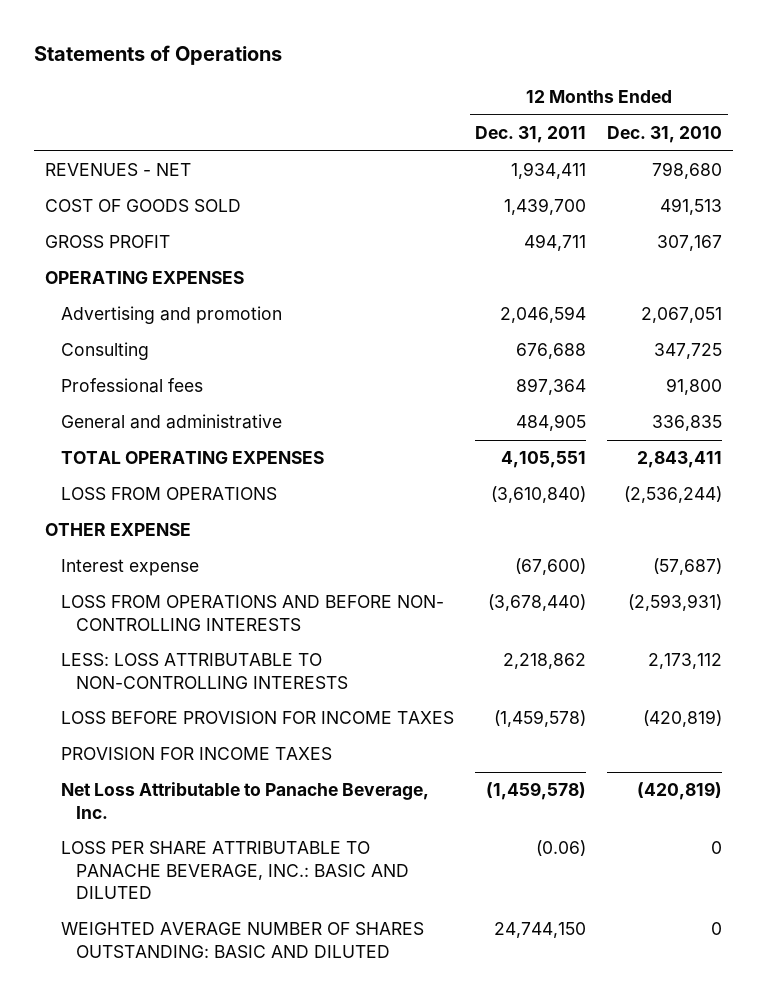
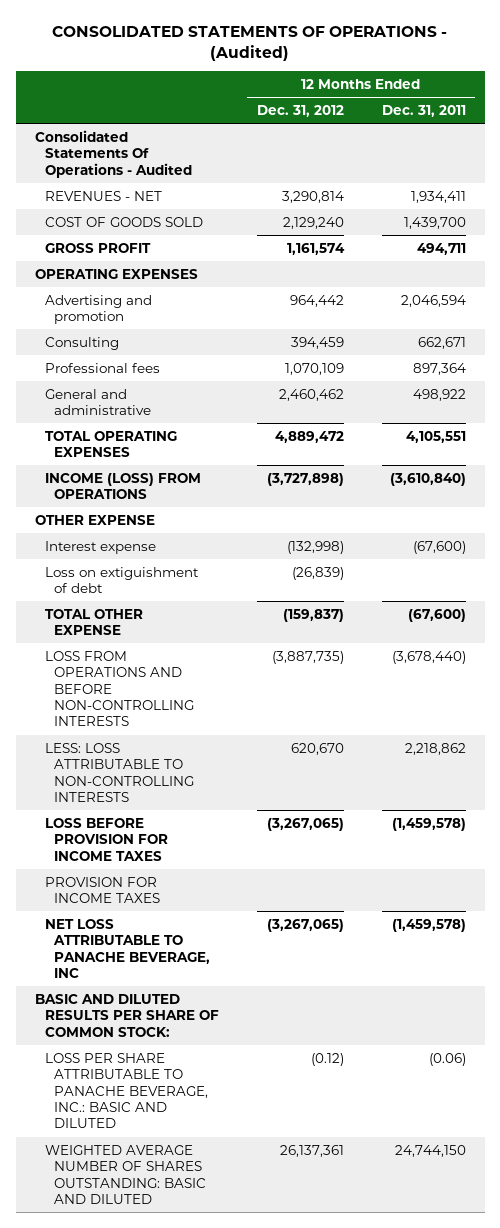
[34,45,283,66] Statements of Operations -> [52,25,448,61] CONSOLIDATED STATEMENTS OF OPERATIONS - (Audited)
[607,125,723,143] Dec. 31, 2010 -> none
none -> [256,104,344,117] Dec. 31, 2012
none -> [34,129,192,178] Consolidated Statements Of Operations - Audited
[516,343,587,360] 676,688 -> [417,336,466,349] 662,671
[516,414,587,432] 484,905 -> [412,388,466,401] 498,922
[60,487,277,501] LOSS FROM OPERATIONS -> [44,472,201,500] INCOME (LOSS) FROM OPERATIONS
none -> [44,566,199,594] Loss on extiguishment of debt
none -> [44,608,143,636] TOTAL OTHER EXPENSE
[60,595,444,631] LOSS FROM OPERATIONS AND BEFORE NON- CONTROLLING INTERESTS -> [44,650,195,727] LOSS FROM OPERATIONS AND BEFORE NON-CONTROLLING INTERESTS
[60,782,429,819] Net Loss Attributable to Panache Beverage, Inc. -> [44,918,211,979] NET LOSS ATTRIBUTABLE TO PANACHE BEVERAGE, INC
none -> [34,993,219,1037] BASIC AND DILUTED RESULTS PER SHARE OF COMMON STOCK:

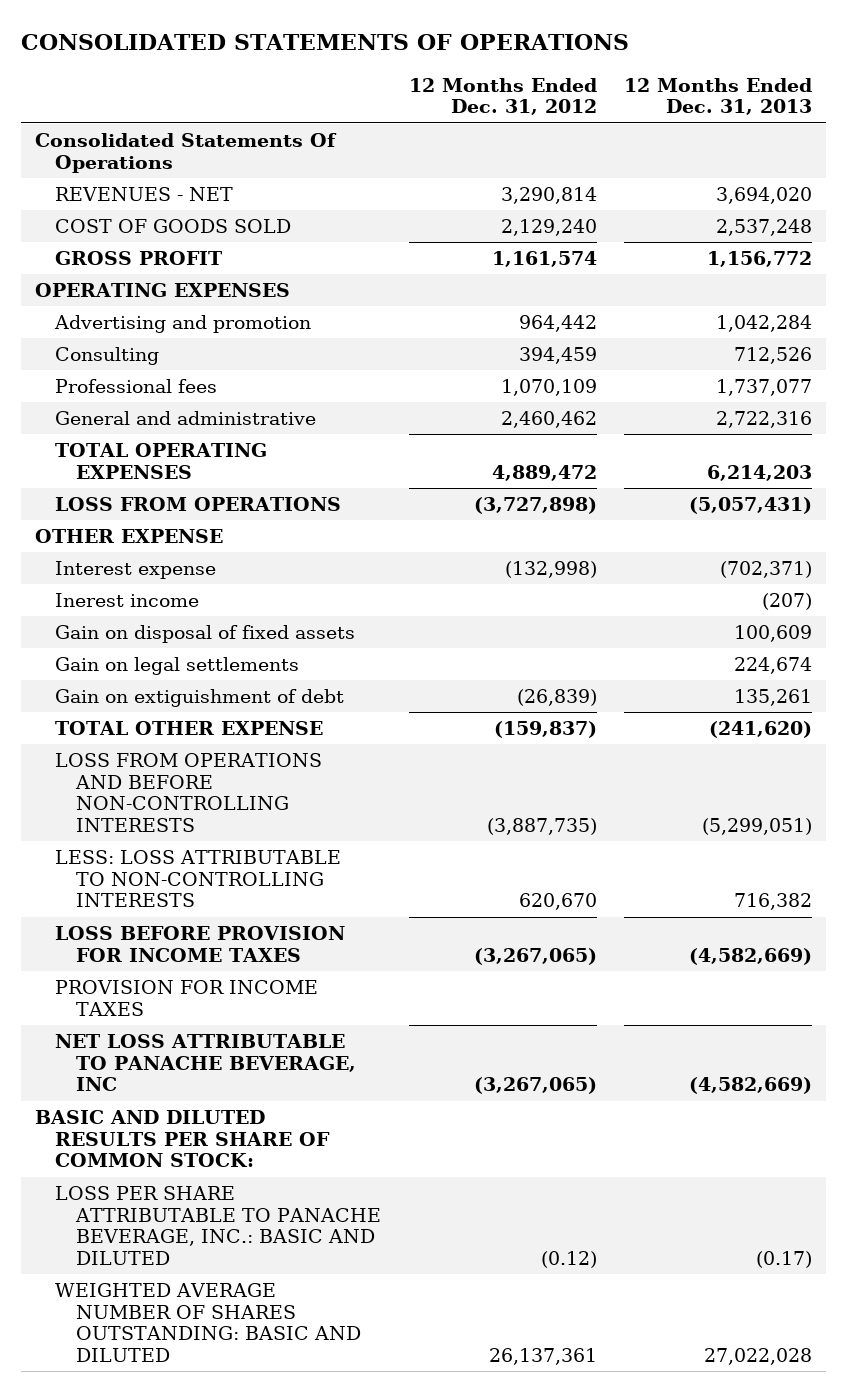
[52,25,448,61] CONSOLIDATED STATEMENTS OF OPERATIONS - (Audited) -> [21,34,630,51] CONSOLIDATED STATEMENTS OF OPERATIONS
[381,104,466,117] Dec. 31, 2011 -> none
none -> [624,77,813,116] 12 Months Ended Dec. 31, 2013
[34,129,192,178] Consolidated Statements Of Operations - Audited -> [35,132,338,173] Consolidated Statements Of Operations
[44,472,201,500] INCOME (LOSS) FROM OPERATIONS -> [55,496,342,511] LOSS FROM OPERATIONS
none -> [55,592,200,607] Inerest income
none -> [55,624,356,643] Gain on disposal of fixed assets
none -> [55,656,300,675] Gain on legal settlements
[44,566,199,594] Loss on extiguishment of debt -> [55,688,345,707] Gain on extiguishment of debt

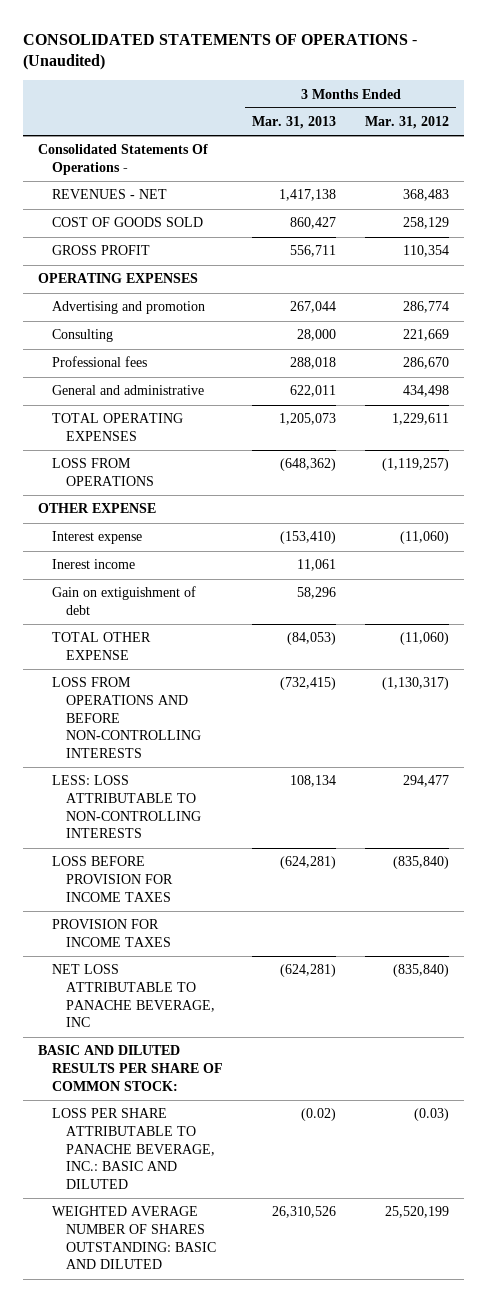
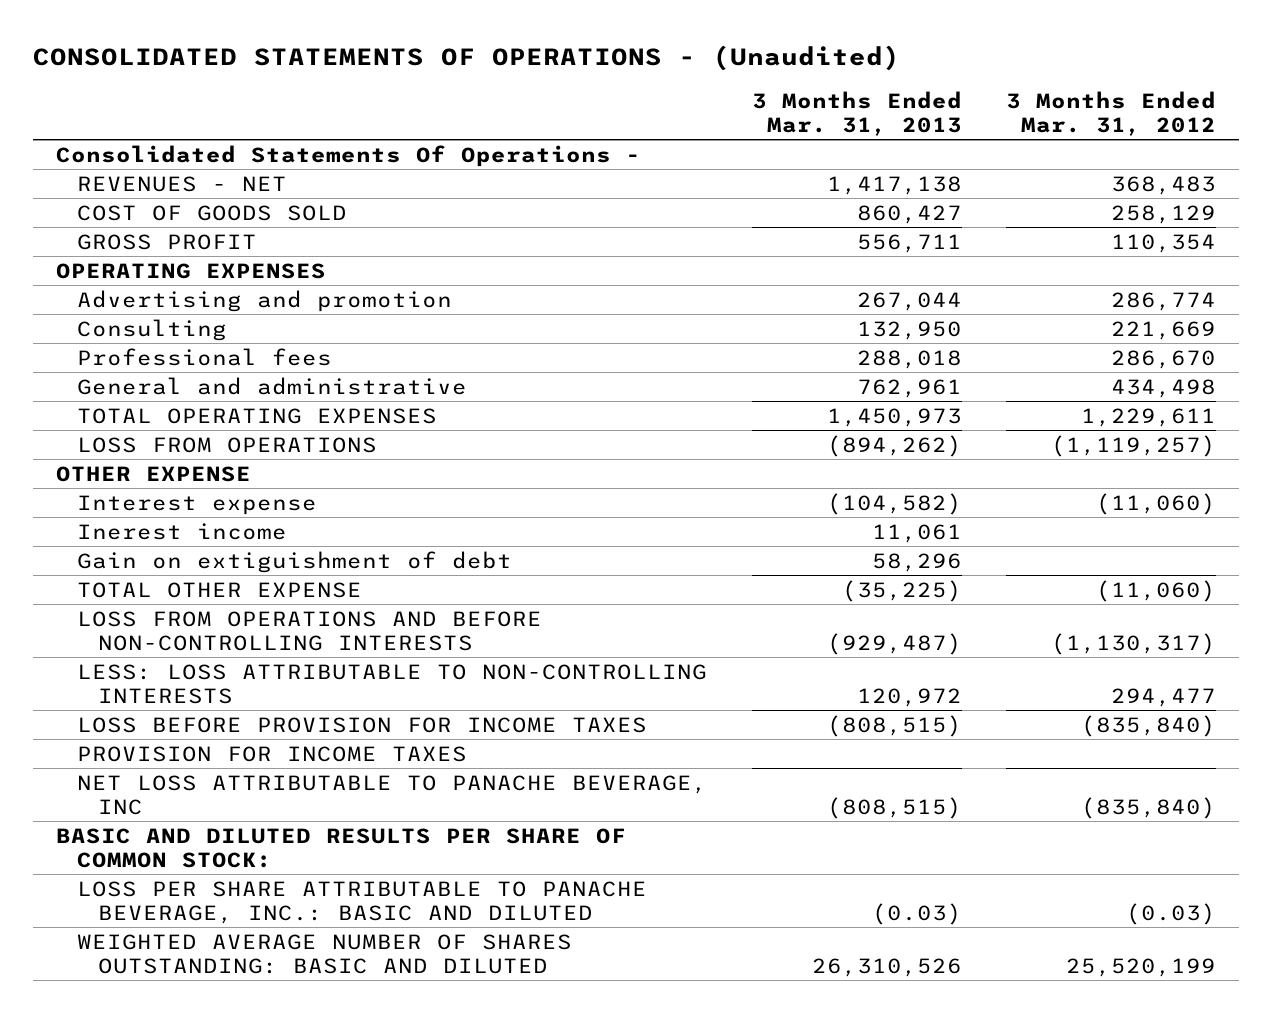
[296,329,336,342] 28,000 -> [856,320,962,340] 132,950
[289,385,336,398] 622,011 -> [856,378,962,398] 762,961
[278,413,336,426] 1,205,073 -> [826,407,962,427] 1,450,973
[279,458,336,472] (648,362) -> [826,434,962,457] (894,262)
[279,531,336,545] (153,410) -> [826,492,962,515] (104,582)
[286,632,336,646] (84,053) -> [841,579,962,602] (35,225)
[279,677,336,691] (732,415) -> [826,632,962,655] (929,487)
[289,775,336,788] 108,134 -> [856,687,962,707] 120,972
[279,856,336,870] (624,281) -> [826,714,962,737] (808,515)
[279,964,336,978] (624,281) -> [826,796,962,819] (808,515)
[300,1108,336,1122] (0.02) -> [871,902,962,925] (0.03)

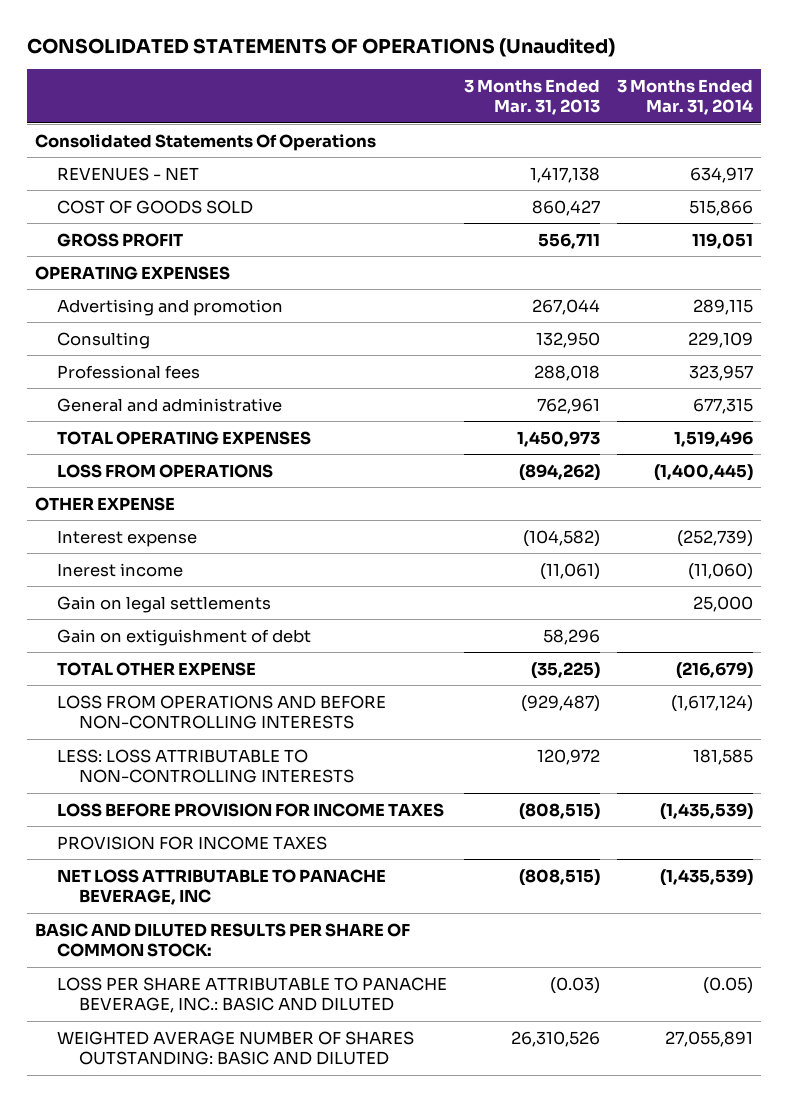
[33,45,901,72] CONSOLIDATED STATEMENTS OF OPERATIONS - (Unaudited) -> [27,37,616,57] CONSOLIDATED STATEMENTS OF OPERATIONS (Unaudited)
[1006,90,1217,136] 3 Months Ended Mar. 31, 2012 -> none
none -> [616,78,753,116] 3 Months Ended Mar. 31, 2014
[55,144,641,167] Consolidated Statements Of Operations - -> [35,133,377,151] Consolidated Statements Of Operations
[871,523,962,543] 11,061 -> [540,562,601,580] (11,061)
none -> [57,595,272,613] Gain on legal settlements

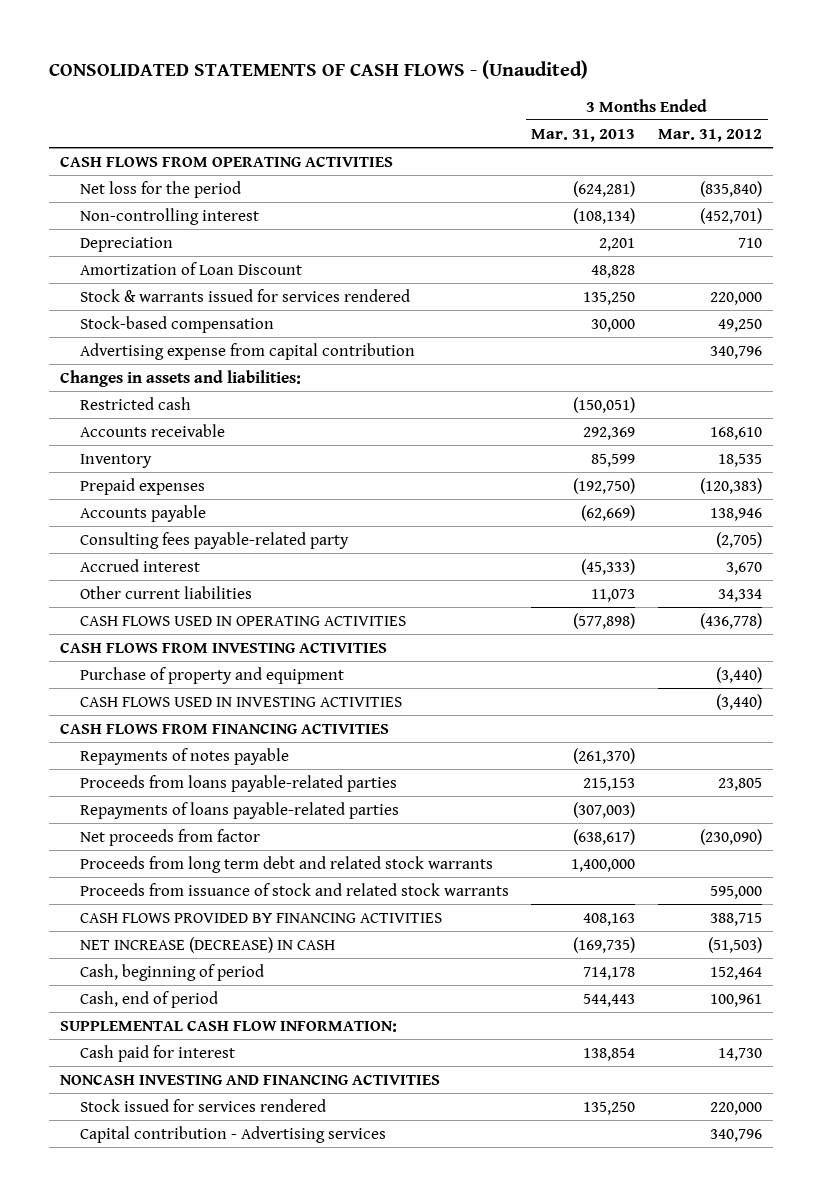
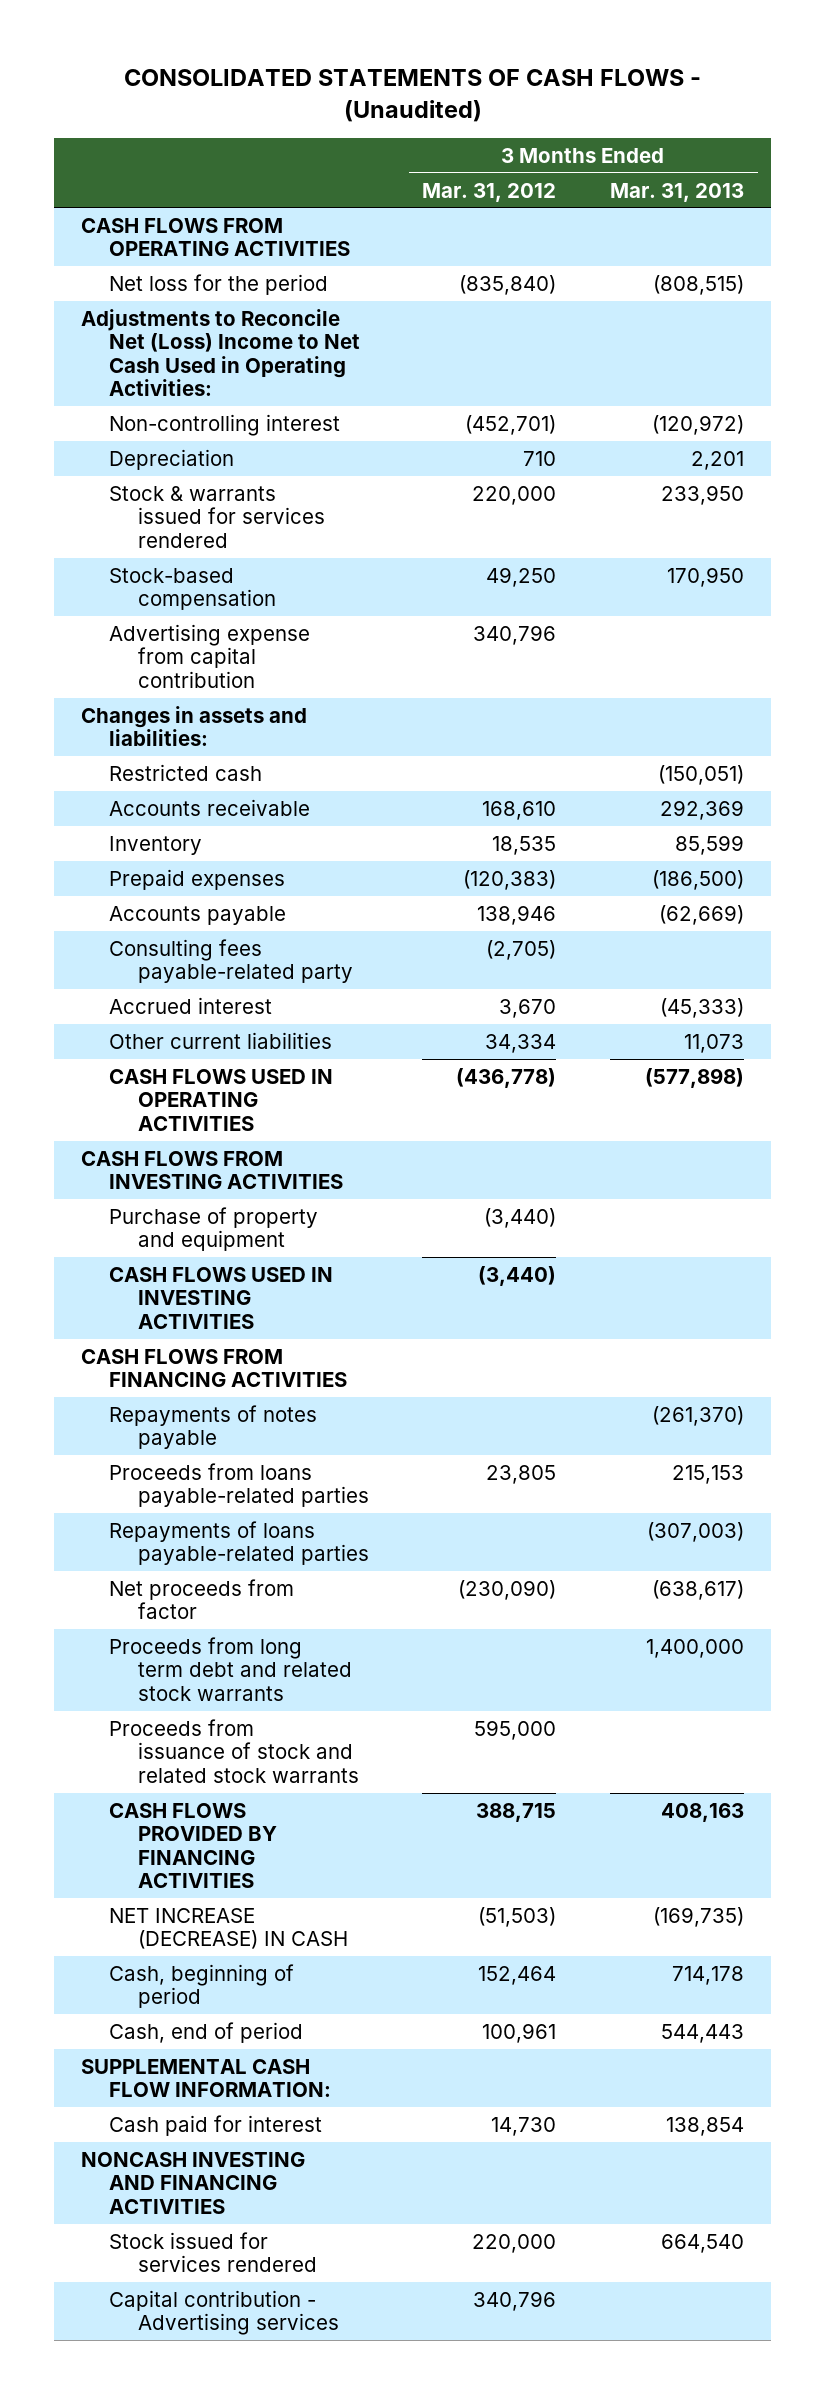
[573,180,636,197] (624,281) -> [653,274,745,295] (808,515)
none -> [81,308,361,397] Adjustments to Reconcile Net (Loss) Income to Net Cash Used in Operating Activities:
[573,207,636,224] (108,134) -> [652,414,745,435] (120,972)
[79,261,302,275] Amortization of Loan Discount -> none
[583,291,636,305] 135,250 -> [661,484,745,505] 233,950
[591,318,636,332] 30,000 -> [667,566,745,587] 170,950
[573,477,636,494] (192,750) -> [652,869,745,890] (186,500)
[583,1101,636,1115] 135,250 -> [661,2233,745,2253] 664,540

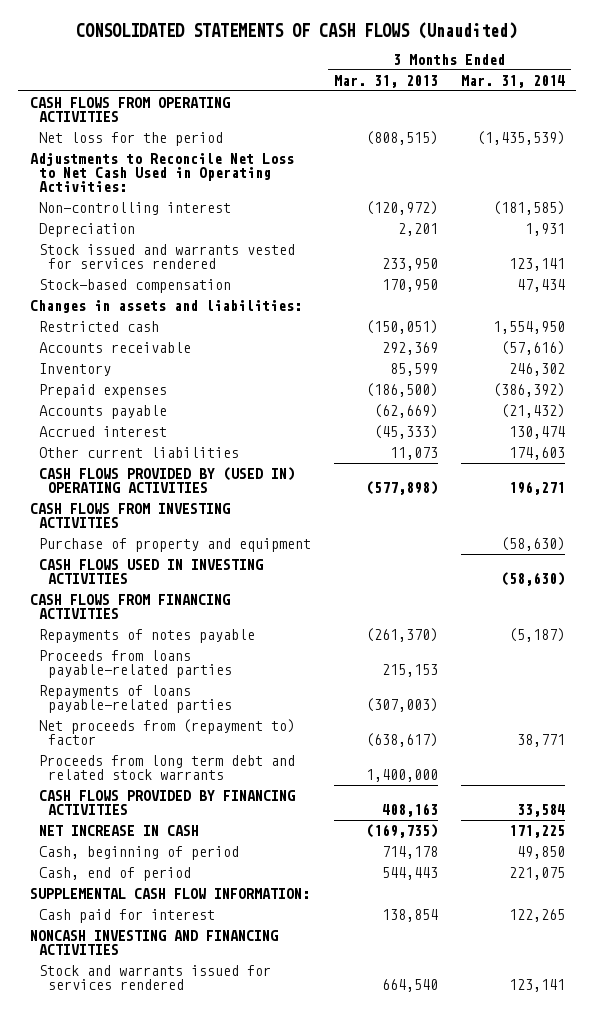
[123,69,701,122] CONSOLIDATED STATEMENTS OF CASH FLOWS - (Unaudited) -> [76,22,518,40] CONSOLIDATED STATEMENTS OF CASH FLOWS (Unaudited)
[422,182,557,202] Mar. 31, 2012 -> none
none -> [460,74,565,88] Mar. 31, 2014
[81,308,361,397] Adjustments to Reconcile Net (Loss) Income to Net Cash Used in Operating Activities: -> [29,152,294,193] Adjustments to Reconcile Net Loss to Net Cash Used in Operating Activities:
[109,485,325,548] Stock & warrants issued for services rendered -> [38,243,295,270] Stock issued and warrants vested for services rendered
[109,623,311,688] Advertising expense from capital contribution -> none
[109,938,353,984] Consulting fees payable-related party -> none
[109,1068,334,1131] CASH FLOWS USED IN OPERATING ACTIVITIES -> [38,466,295,494] CASH FLOWS PROVIDED BY (USED IN) OPERATING ACTIVITIES
[109,1578,295,1620] Net proceeds from factor -> [38,718,295,746] Net proceeds from (repayment to) factor
[109,1718,359,1783] Proceeds from issuance of stock and related stock warrants -> none
[109,1907,348,1950] NET INCREASE (DECREASE) IN CASH -> [38,824,199,836] NET INCREASE IN CASH
[109,2289,339,2336] Capital contribution - Advertising services -> none
[109,2231,317,2273] Stock issued for services rendered -> [38,964,271,991] Stock and warrants issued for services rendered

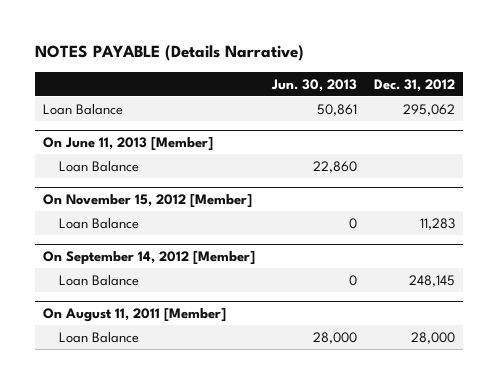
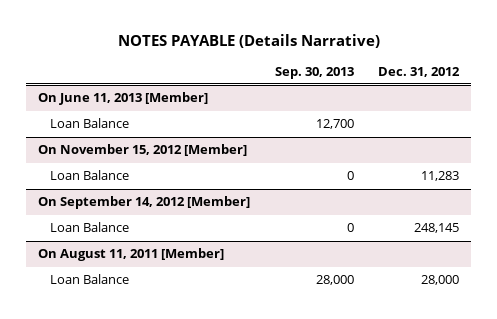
[270,78,357,92] Jun. 30, 2013 -> none
none -> [274,66,354,79] Sep. 30, 2013
[43,103,124,115] Loan Balance -> none

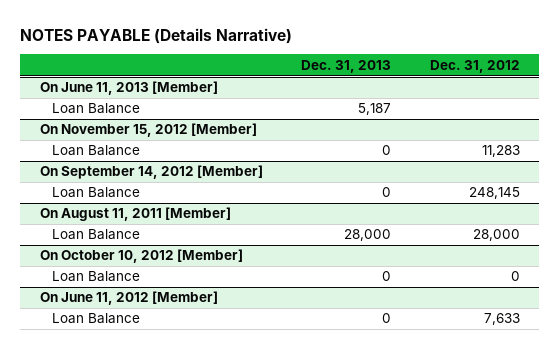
[274,66,354,79] Sep. 30, 2013 -> none
none -> [301,59,392,73] Dec. 31, 2013
none -> [39,249,243,264] On October 10, 2012 [Member]
none -> [52,271,141,283] Loan Balance
none -> [39,291,218,306] On June 11, 2012 [Member]
none -> [52,313,141,325] Loan Balance

